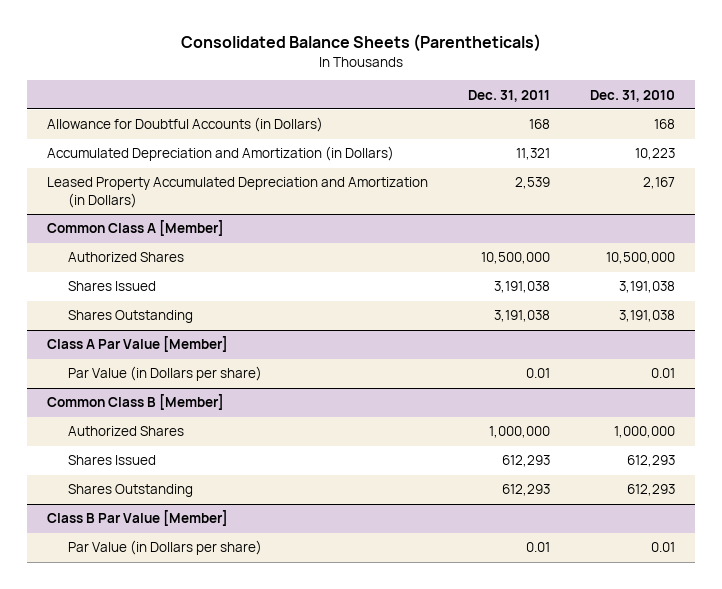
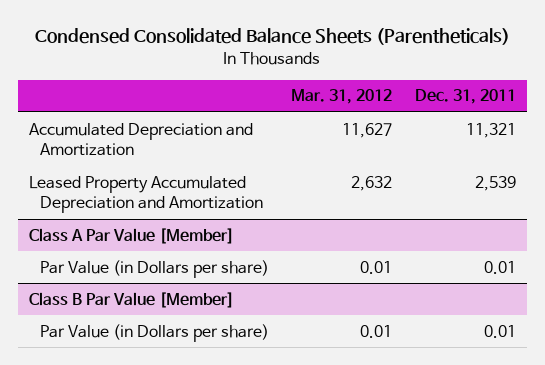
[180,33,541,52] Consolidated Balance Sheets (Parentheticals) -> [35,28,511,46] Condensed Consolidated Balance Sheets (Parentheticals)
[590,89,676,102] Dec. 31, 2010 -> none
none -> [291,89,393,105] Mar. 31, 2012
[46,117,323,133] Allowance for Doubtful Accounts (in Dollars) -> none
[46,220,224,237] Common Class A [Member] -> none
[68,252,185,263] Authorized Shares -> none
[68,281,157,292] Shares Issued -> none
[68,310,194,324] Shares Outstanding -> none
[46,146,394,162] Accumulated Depreciation and Amortization (in Dollars) -> [28,122,253,157] Accumulated Depreciation and Amortization
[46,177,428,209] Leased Property Accumulated Depreciation and Amortization (in Dollars) -> [28,175,264,214] Leased Property Accumulated Depreciation and Amortization
[46,394,224,411] Common Class B [Member] -> none
[68,426,185,437] Authorized Shares -> none
[68,455,157,466] Shares Issued -> none
[68,484,194,498] Shares Outstanding -> none

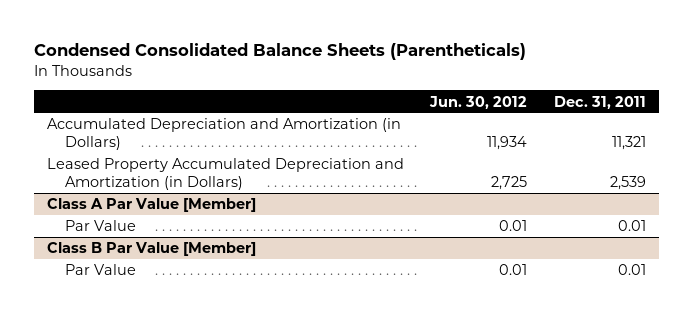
[291,89,393,105] Mar. 31, 2012 -> none
none -> [429,95,528,109] Jun. 30, 2012
[28,122,253,157] Accumulated Depreciation and Amortization -> [46,118,401,151] Accumulated Depreciation and Amortization (in Dollars)
[28,175,264,214] Leased Property Accumulated Depreciation and Amortization -> [46,158,404,191] Leased Property Accumulated Depreciation and Amortization (in Dollars)
[40,259,270,278] Par Value (in Dollars per share) -> [64,220,136,232] Par Value
[40,323,270,342] Par Value (in Dollars per share) -> [64,264,136,276] Par Value

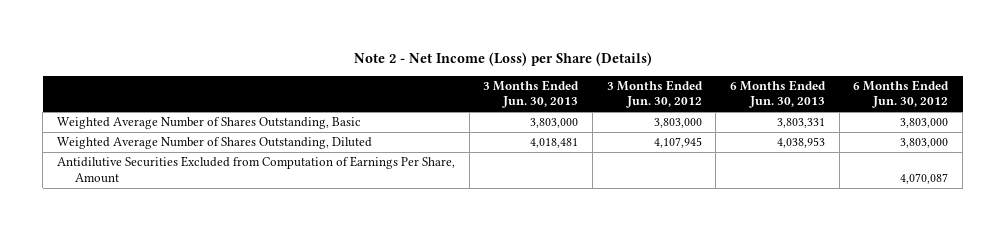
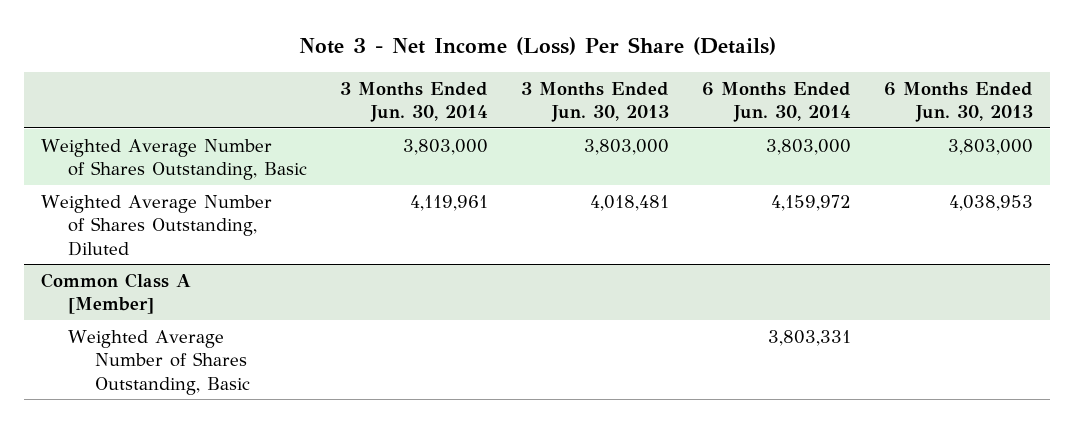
[353,51,652,66] Note 2 - Net Income (Loss) per Share (Details) -> [299,37,777,56] Note 3 - Net Income (Loss) Per Share (Details)
[606,79,703,109] 3 Months Ended Jun. 30, 2012 -> none
[853,79,950,109] 6 Months Ended Jun. 30, 2012 -> none
none -> [340,81,489,123] 3 Months Ended Jun. 30, 2014
none -> [702,81,852,123] 6 Months Ended Jun. 30, 2014
[777,118,826,129] 3,803,331 -> [948,138,1034,155] 3,803,000
[57,156,456,183] Antidilutive Securities Excluded from Computation of Earnings Per Share, Amount -> none
none -> [40,272,191,315] Common Class A [Member]
none -> [67,329,251,395] Weighted Average Number of Shares Outstanding, Basic

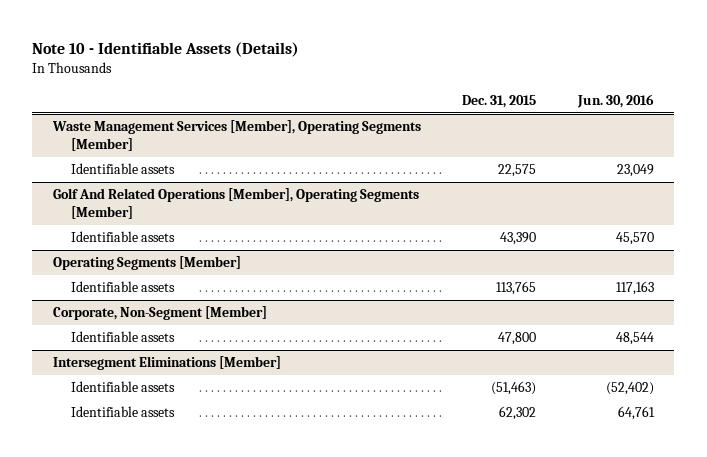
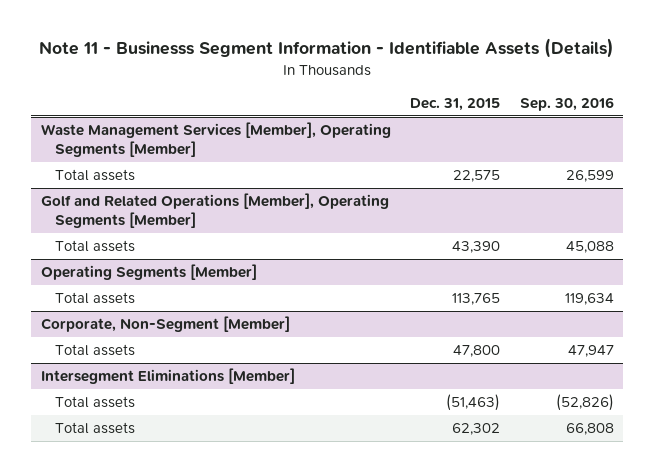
[32,42,300,58] Note 10 - Identifiable Assets (Details) -> [39,38,615,59] Note 11 - Businesss Segment Information - Identifiable Assets (Details)
[576,93,654,108] Jun. 30, 2016 -> none
none -> [519,97,614,112] Sep. 30, 2016
[70,163,175,175] Identifiable assets -> [54,169,135,182] Total assets
[53,188,420,219] Golf And Related Operations [Member], Operating Segments [Member] -> [40,193,389,229] Golf and Related Operations [Member], Operating Segments [Member]
[70,231,175,243] Identifiable assets -> [54,240,135,253] Total assets
[70,281,175,293] Identifiable assets -> [54,292,135,305] Total assets
[70,331,175,343] Identifiable assets -> [54,344,135,357] Total assets
[70,381,175,393] Identifiable assets -> [54,396,135,409] Total assets
[70,406,175,418] Identifiable assets -> [54,422,135,435] Total assets

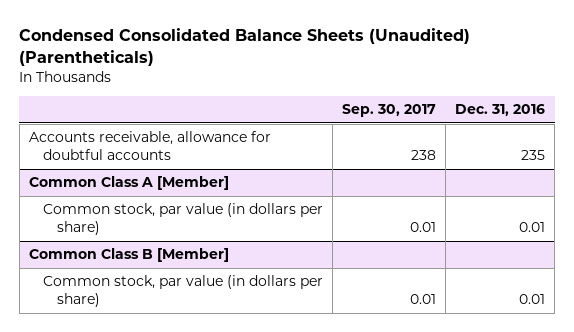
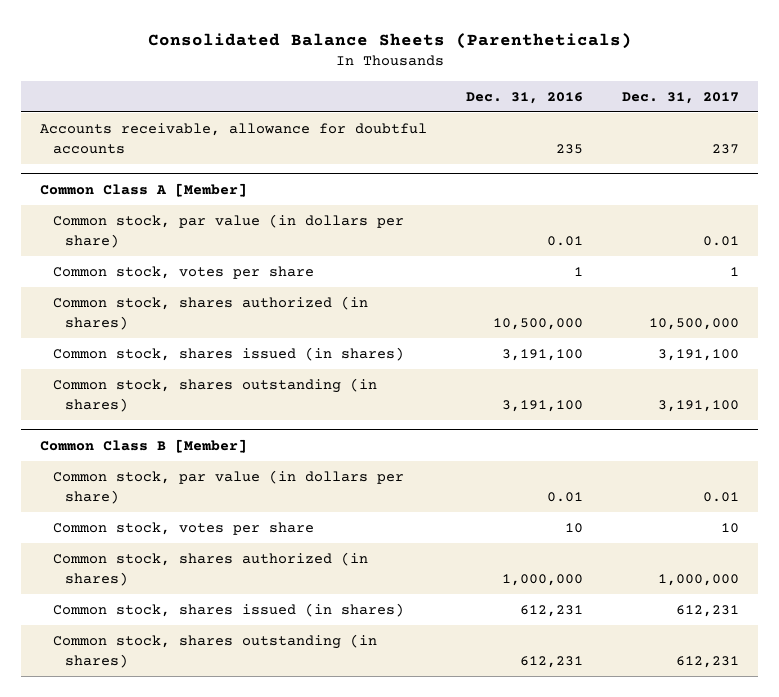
[19,28,471,66] Condensed Consolidated Balance Sheets (Unaudited) (Parentheticals) -> [147,32,632,49] Consolidated Balance Sheets (Parentheticals)
[341,104,436,118] Sep. 30, 2017 -> none
none -> [621,91,739,104] Dec. 31, 2017
none -> [52,266,314,280] Common stock, votes per share
none -> [52,296,368,330] Common stock, shares authorized (in shares)
none -> [52,347,404,362] Common stock, shares issued (in shares)
none -> [52,378,377,412] Common stock, shares outstanding (in shares)
none -> [52,522,314,536] Common stock, votes per share
none -> [52,552,368,586] Common stock, shares authorized (in shares)
none -> [52,603,404,618] Common stock, shares issued (in shares)
none -> [52,634,377,668] Common stock, shares outstanding (in shares)

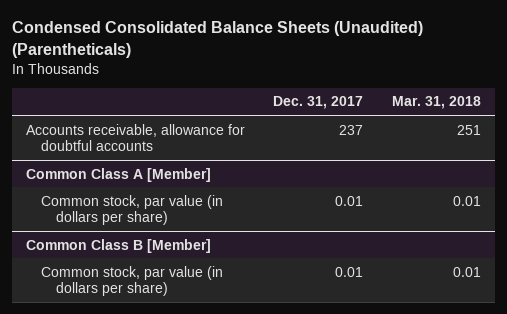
[147,32,632,49] Consolidated Balance Sheets (Parentheticals) -> [11,21,423,59] Condensed Consolidated Balance Sheets (Unaudited) (Parentheticals)
[466,91,584,104] Dec. 31, 2016 -> none
none -> [391,96,481,110] Mar. 31, 2018
[52,266,314,280] Common stock, votes per share -> none
[52,296,368,330] Common stock, shares authorized (in shares) -> none
[52,347,404,362] Common stock, shares issued (in shares) -> none
[52,378,377,412] Common stock, shares outstanding (in shares) -> none
[52,522,314,536] Common stock, votes per share -> none
[52,552,368,586] Common stock, shares authorized (in shares) -> none
[52,603,404,618] Common stock, shares issued (in shares) -> none
[52,634,377,668] Common stock, shares outstanding (in shares) -> none

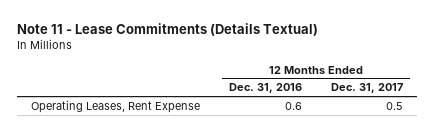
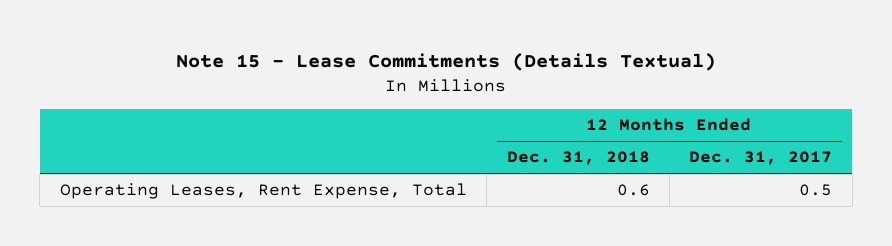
[16,23,318,37] Note 11 - Lease Commitments (Details Textual) -> [176,53,717,72] Note 15 - Lease Commitments (Details Textual)
[229,83,303,94] Dec. 31, 2016 -> none
none -> [506,151,650,166] Dec. 31, 2018
[31,100,201,114] Operating Leases, Rent Expense -> [59,183,467,200] Operating Leases, Rent Expense, Total

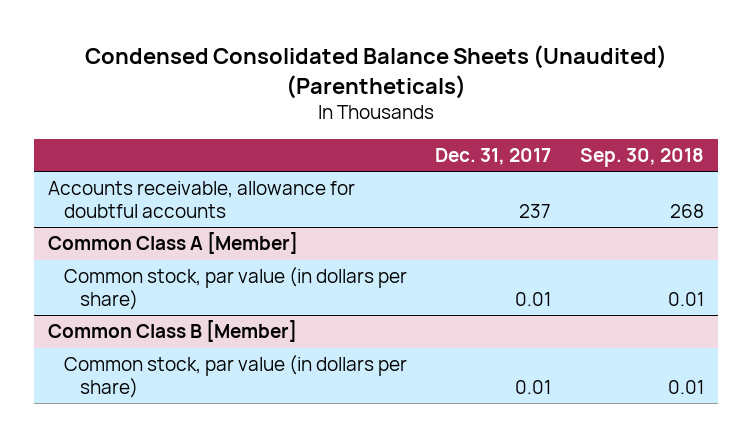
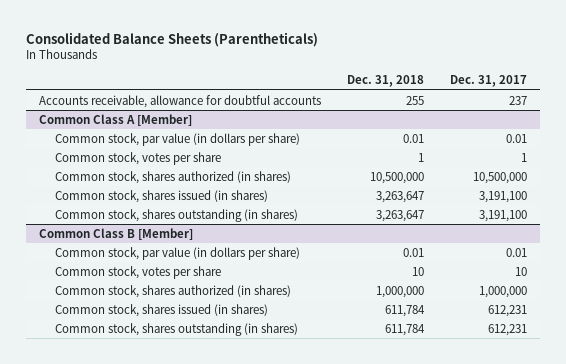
[84,44,667,99] Condensed Consolidated Balance Sheets (Unaudited) (Parentheticals) -> [26,31,319,47] Consolidated Balance Sheets (Parentheticals)
[579,147,704,167] Sep. 30, 2018 -> none
none -> [347,75,425,88] Dec. 31, 2018
none -> [55,151,222,165] Common stock, votes per share
none -> [55,170,292,184] Common stock, shares authorized (in shares)
none -> [55,189,269,203] Common stock, shares issued (in shares)
none -> [55,208,299,222] Common stock, shares outstanding (in shares)
none -> [55,265,222,279] Common stock, votes per share
none -> [55,284,292,298] Common stock, shares authorized (in shares)
none -> [55,303,269,317] Common stock, shares issued (in shares)
none -> [55,322,299,336] Common stock, shares outstanding (in shares)

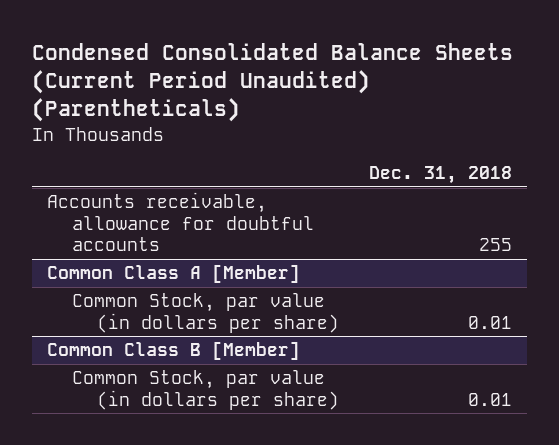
[26,31,319,47] Consolidated Balance Sheets (Parentheticals) -> [31,43,513,123] Condensed Consolidated Balance Sheets (Current Period Unaudited) (Parentheticals)
[450,75,528,88] Dec. 31, 2017 -> none
[55,151,222,165] Common stock, votes per share -> none
[55,170,292,184] Common stock, shares authorized (in shares) -> none
[55,189,269,203] Common stock, shares issued (in shares) -> none
[55,208,299,222] Common stock, shares outstanding (in shares) -> none
[55,132,301,146] Common stock, par value (in dollars per share) -> [71,293,340,333] Common Stock, par value (in dollars per share)
[55,265,222,279] Common stock, votes per share -> none
[55,284,292,298] Common stock, shares authorized (in shares) -> none
[55,303,269,317] Common stock, shares issued (in shares) -> none
[55,322,299,336] Common stock, shares outstanding (in shares) -> none
[55,246,301,260] Common stock, par value (in dollars per share) -> [71,370,340,410] Common Stock, par value (in dollars per share)

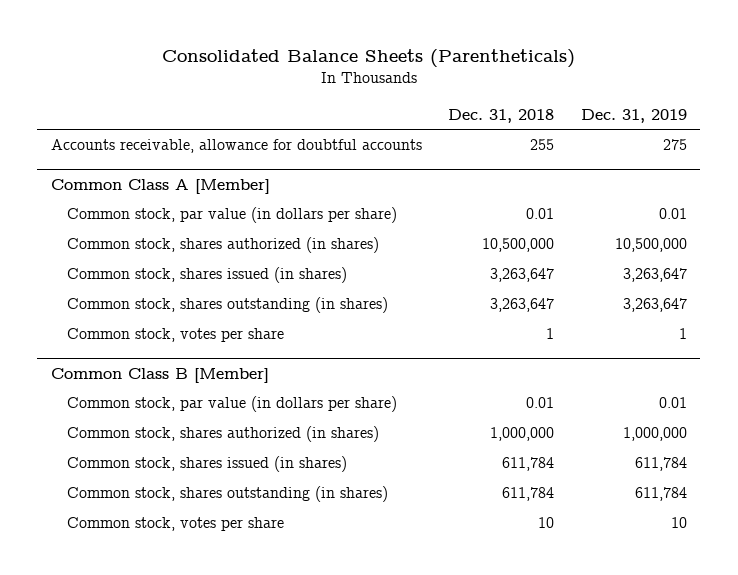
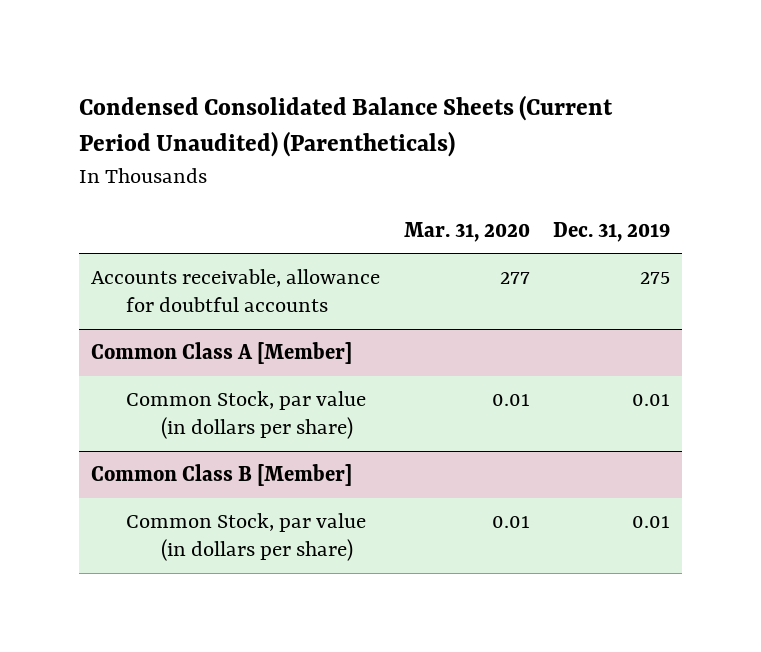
[161,48,575,68] Consolidated Balance Sheets (Parentheticals) -> [78,95,613,158] Condensed Consolidated Balance Sheets (Current Period Unaudited) (Parentheticals)
[448,108,555,123] Dec. 31, 2018 -> none
none -> [403,221,530,242] Mar. 31, 2020
[66,237,379,254] Common stock, shares authorized (in shares) -> none
[66,267,347,284] Common stock, shares issued (in shares) -> none
[66,297,388,314] Common stock, shares outstanding (in shares) -> none
[66,328,284,343] Common stock, votes per share -> none
[66,207,397,224] Common stock, par value (in dollars per share) -> [125,391,366,440] Common Stock, par value (in dollars per share)
[66,426,379,443] Common stock, shares authorized (in shares) -> none
[66,456,347,473] Common stock, shares issued (in shares) -> none
[66,486,388,503] Common stock, shares outstanding (in shares) -> none
[66,517,284,532] Common stock, votes per share -> none
[66,396,397,413] Common stock, par value (in dollars per share) -> [125,513,366,562] Common Stock, par value (in dollars per share)

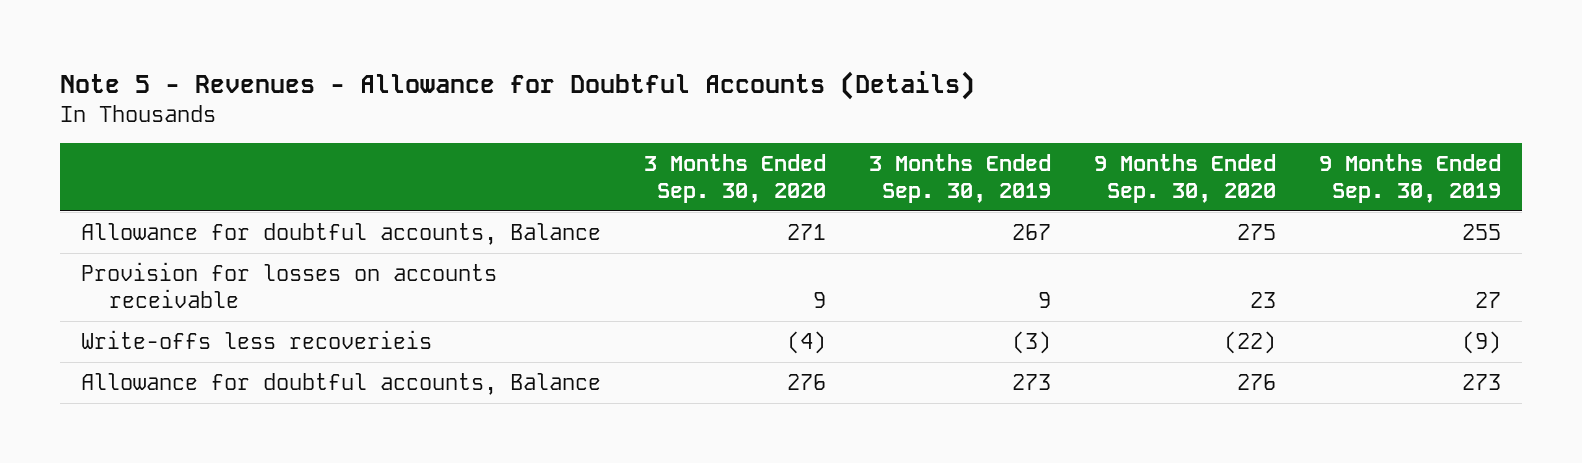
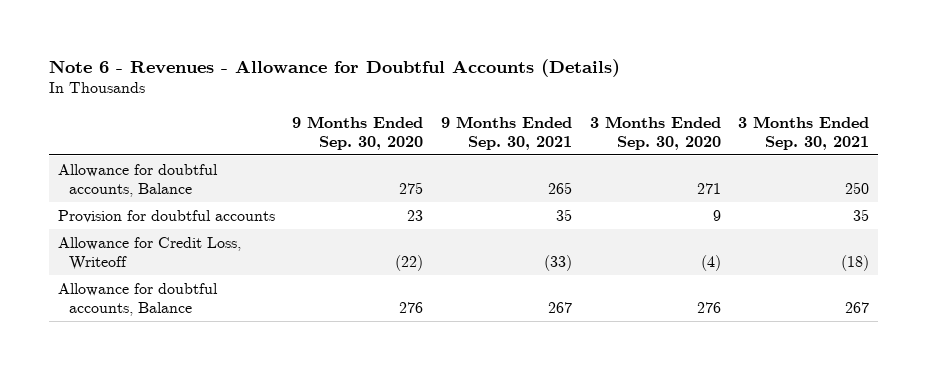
[60,71,976,101] Note 5 - Revenues - Allowance for Doubtful Accounts (Details) -> [48,58,620,77] Note 6 - Revenues - Allowance for Doubtful Accounts (Details)
[869,154,1052,203] 3 Months Ended Sep. 30, 2019 -> none
[1318,154,1501,203] 9 Months Ended Sep. 30, 2019 -> none
none -> [440,115,572,150] 9 Months Ended Sep. 30, 2021
none -> [738,115,870,150] 3 Months Ended Sep. 30, 2021
[81,261,498,308] Provision for losses on accounts receivable -> [57,209,275,223] Provision for doubtful accounts
[81,329,433,349] Write-offs less recoverieis -> [57,236,241,270] Allowance for Credit Loss, Writeoff

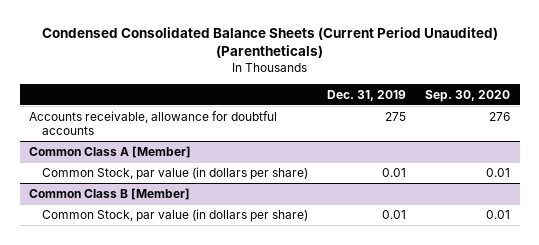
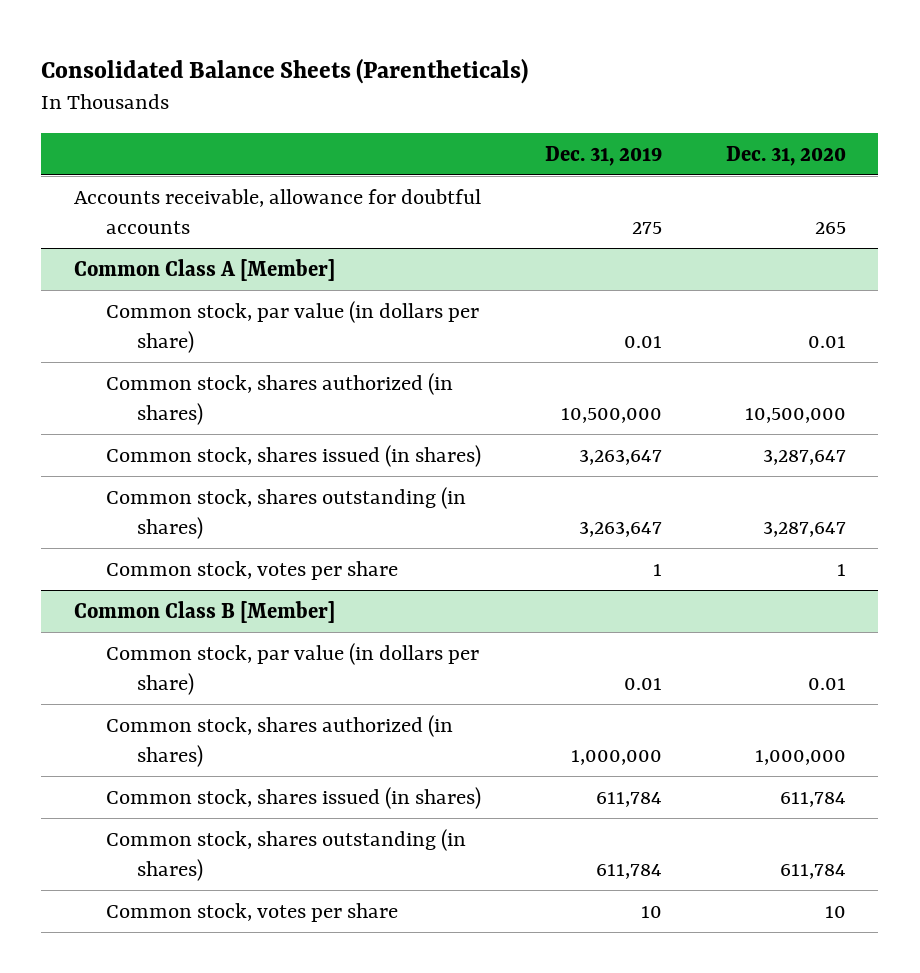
[41,26,498,59] Condensed Consolidated Balance Sheets (Current Period Unaudited) (Parentheticals) -> [41,57,529,84] Consolidated Balance Sheets (Parentheticals)
[425,89,511,102] Sep. 30, 2020 -> none
none -> [726,145,847,166] Dec. 31, 2020
[41,166,308,180] Common Stock, par value (in dollars per share) -> [105,300,479,353] Common stock, par value (in dollars per share)
none -> [105,372,453,425] Common stock, shares authorized (in shares)
none -> [105,444,481,467] Common stock, shares issued (in shares)
none -> [105,486,466,539] Common stock, shares outstanding (in shares)
none -> [105,560,398,580] Common stock, votes per share
[41,208,308,222] Common Stock, par value (in dollars per share) -> [105,642,479,695] Common stock, par value (in dollars per share)
none -> [105,714,453,767] Common stock, shares authorized (in shares)
none -> [105,786,481,809] Common stock, shares issued (in shares)
none -> [105,828,466,881] Common stock, shares outstanding (in shares)
none -> [105,902,398,922] Common stock, votes per share

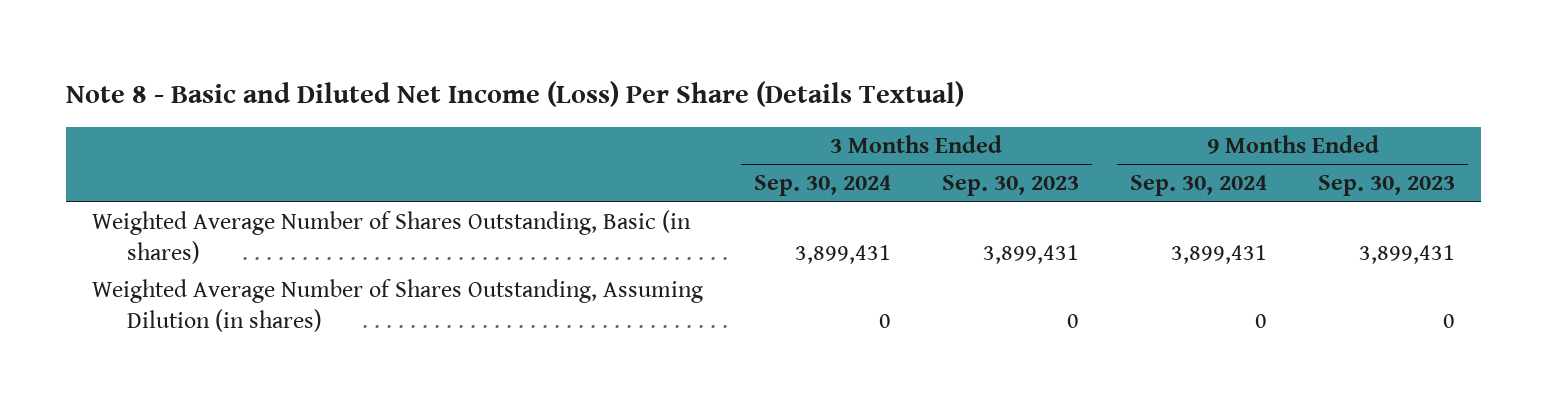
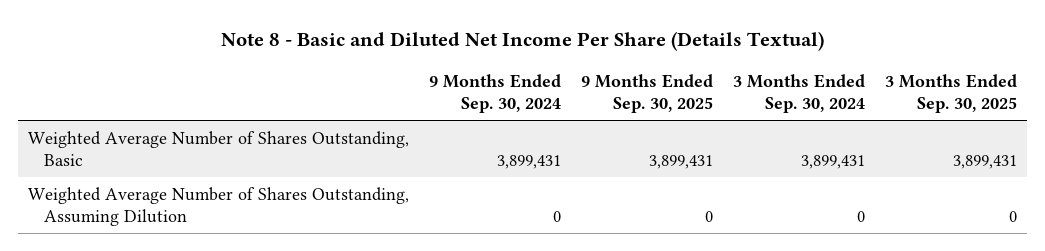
[65,80,964,107] Note 8 - Basic and Diluted Net Income (Loss) Per Share (Details Textual) -> [220,30,824,51] Note 8 - Basic and Diluted Net Income Per Share (Details Textual)
[941,175,1079,197] Sep. 30, 2023 -> none
[1318,175,1456,197] Sep. 30, 2023 -> none
none -> [581,73,714,114] 9 Months Ended Sep. 30, 2025
none -> [884,73,1017,114] 3 Months Ended Sep. 30, 2025
[91,210,691,264] Weighted Average Number of Shares Outstanding, Basic (in shares) -> [28,130,410,167] Weighted Average Number of Shares Outstanding, Basic
[91,279,703,332] Weighted Average Number of Shares Outstanding, Assuming Dilution (in shares) -> [28,186,410,227] Weighted Average Number of Shares Outstanding, Assuming Dilution

